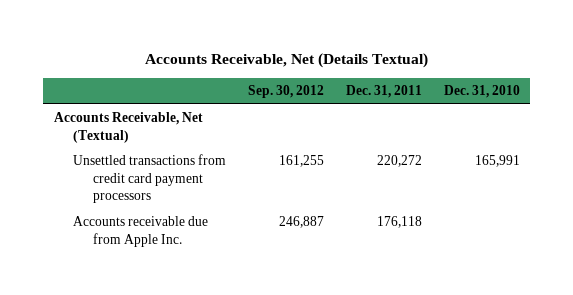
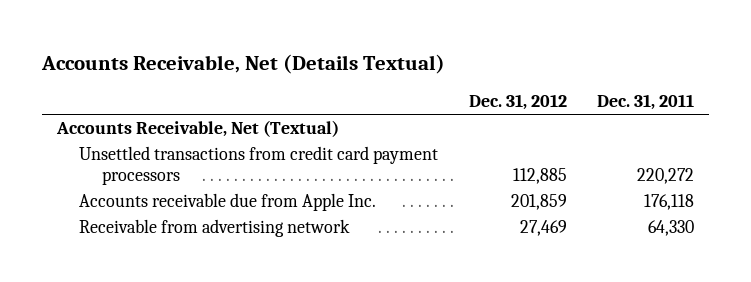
[248,85,325,99] Sep. 30, 2012 -> none
[443,85,520,99] Dec. 31, 2010 -> none
none -> [468,94,567,111] Dec. 31, 2012
none -> [79,219,351,238] Receivable from advertising network

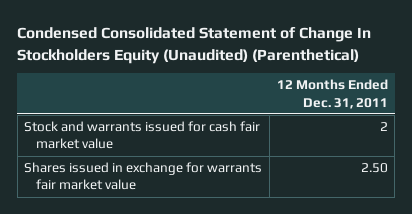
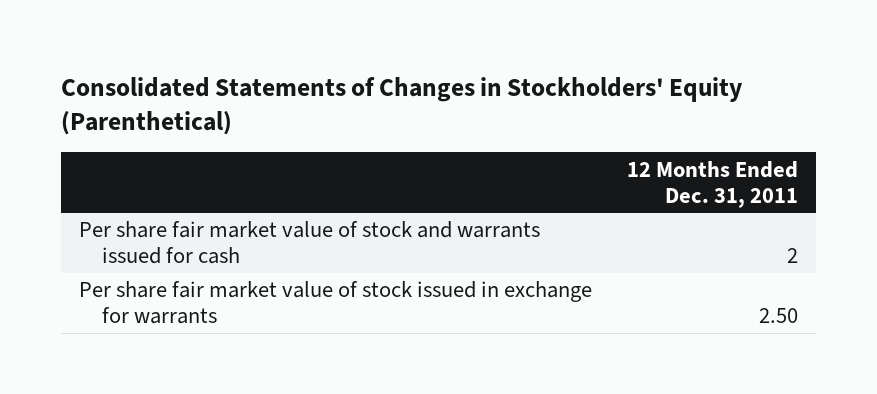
[17,27,372,64] Condensed Consolidated Statement of Change In Stockholders Equity (Unaudited) (Parenthetical) -> [60,76,742,136] Consolidated Statements of Changes in Stockholders' Equity (Parenthetical)
[24,121,261,150] Stock and warrants issued for cash fair market value -> [78,221,540,265] Per share fair market value of stock and warrants issued for cash
[24,162,263,191] Shares issued in exchange for warrants fair market value -> [78,281,592,325] Per share fair market value of stock issued in exchange for warrants

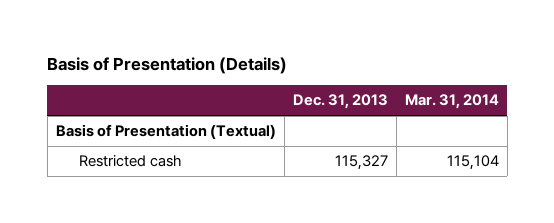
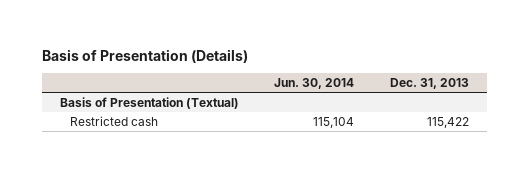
[404,94,499,110] Mar. 31, 2014 -> none
none -> [274,78,355,90] Jun. 30, 2014
[334,155,388,171] 115,327 -> [426,117,469,129] 115,422

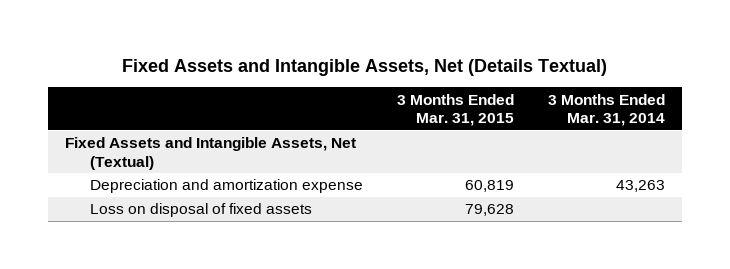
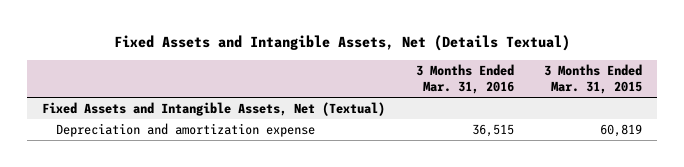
[548,93,666,127] 3 Months Ended Mar. 31, 2014 -> none
none -> [415,63,514,95] 3 Months Ended Mar. 31, 2016
[89,203,312,218] Loss on disposal of fixed assets -> none

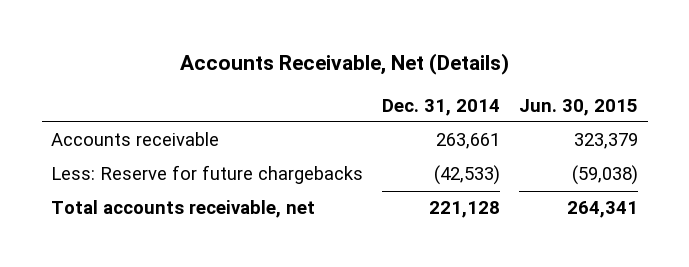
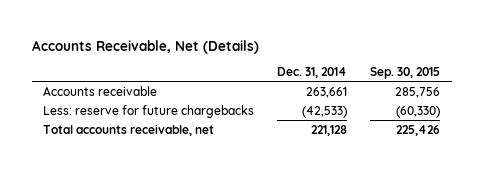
[519,98,639,116] Jun. 30, 2015 -> none
none -> [370,67,441,80] Sep. 30, 2015
[51,165,364,185] Less: Reserve for future chargebacks -> [43,104,255,118] Less: reserve for future chargebacks

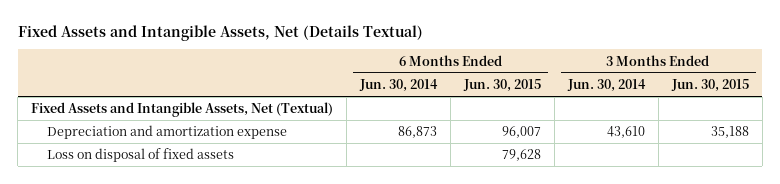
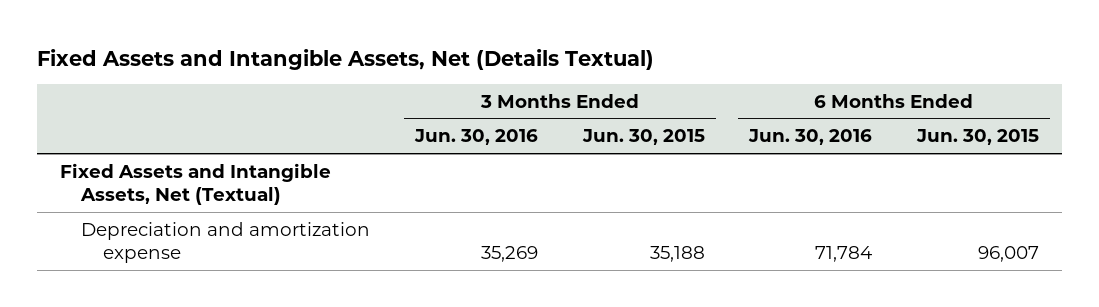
[359,79,439,93] Jun. 30, 2014 -> none
[567,79,647,93] Jun. 30, 2014 -> none
none -> [413,129,538,146] Jun. 30, 2016
none -> [748,129,873,146] Jun. 30, 2016
[46,148,234,163] Loss on disposal of fixed assets -> none

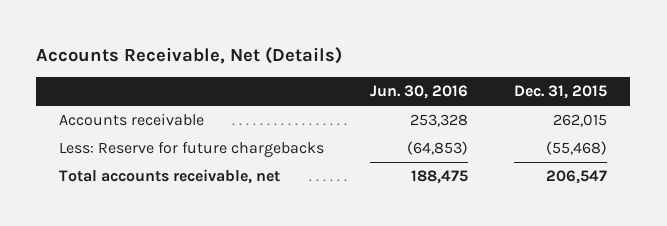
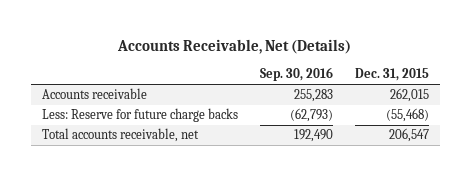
[370,85,469,100] Jun. 30, 2016 -> none
none -> [259,67,333,82] Sep. 30, 2016
[59,140,325,157] Less: Reserve for future chargebacks -> [41,108,238,123] Less: Reserve for future charge backs

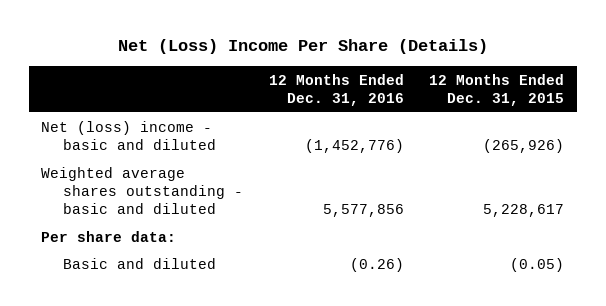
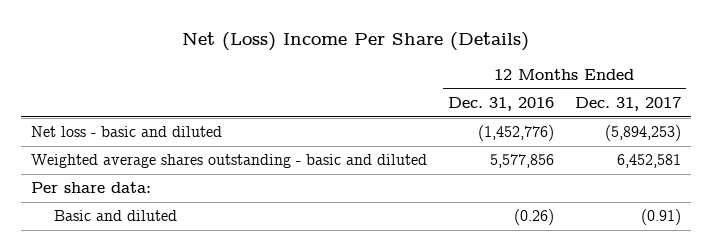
[429,73,565,106] 12 Months Ended Dec. 31, 2015 -> none
none -> [574,97,681,112] Dec. 31, 2017
[41,120,216,150] Net (loss) income - basic and diluted -> [31,126,223,138] Net loss - basic and diluted

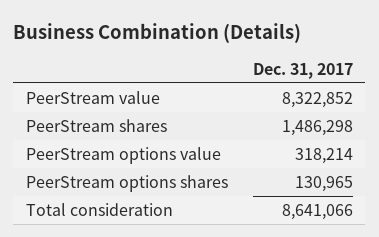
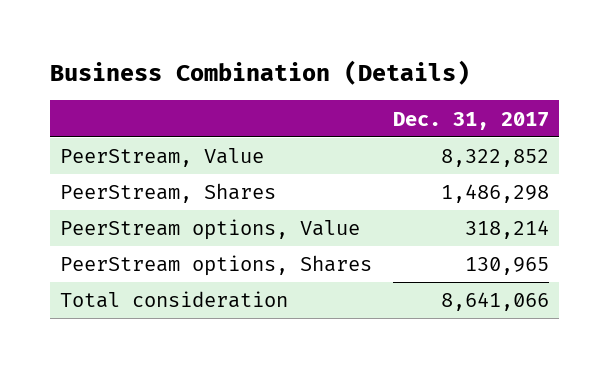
[25,90,160,104] PeerStream value -> [60,148,265,168] PeerStream, Value
[25,118,167,132] PeerStream shares -> [60,183,277,204] PeerStream, Shares
[25,146,221,164] PeerStream options value -> [60,219,361,241] PeerStream options, Value
[25,174,228,192] PeerStream options shares -> [60,255,373,277] PeerStream options, Shares

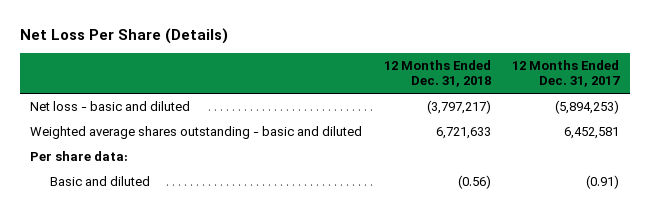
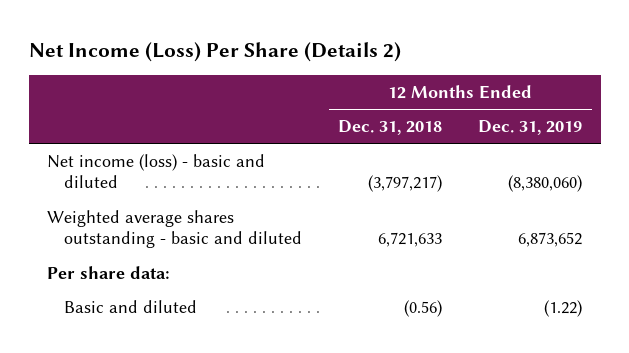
[19,27,228,44] Net Loss Per Share (Details) -> [28,41,401,62] Net Income (Loss) Per Share (Details 2)
[512,60,621,88] 12 Months Ended Dec. 31, 2017 -> none
none -> [478,119,583,135] Dec. 31, 2019
[30,101,191,112] Net loss - basic and diluted -> [47,153,266,189] Net income (loss) - basic and diluted

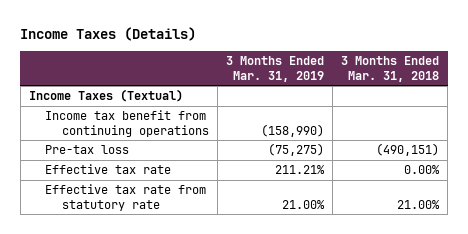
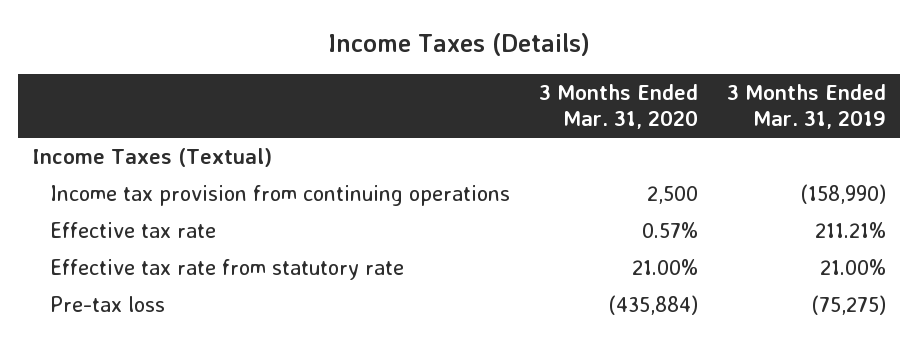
[341,56,440,82] 3 Months Ended Mar. 31, 2018 -> none
none -> [538,84,698,130] 3 Months Ended Mar. 31, 2020
[45,110,209,137] Income tax benefit from continuing operations -> [50,184,511,206] Income tax provision from continuing operations
[45,145,130,155] Pre-tax loss -> [50,295,166,312] Pre-tax loss

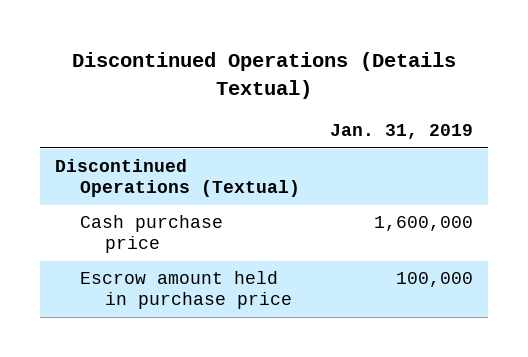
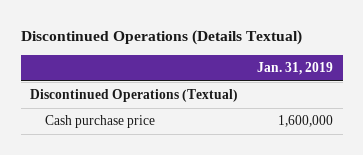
[79,271,292,310] Escrow amount held in purchase price -> none

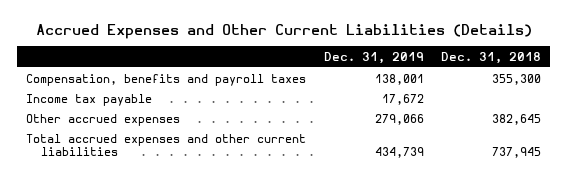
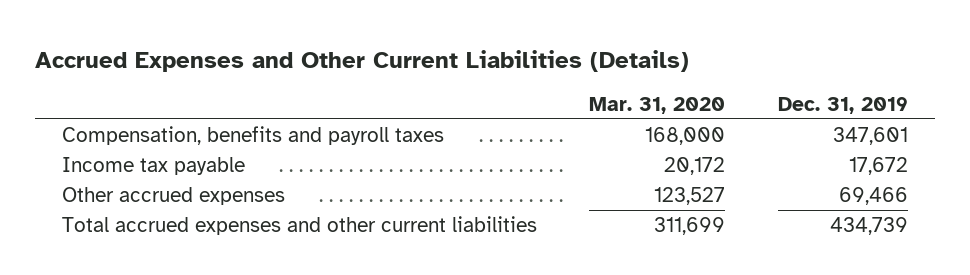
[441,52,542,65] Dec. 31, 2018 -> none
none -> [589,97,726,115] Mar. 31, 2020
[374,73,424,85] 138,001 -> [833,127,909,146] 347,601
[374,113,424,125] 279,066 -> [839,187,909,206] 69,466

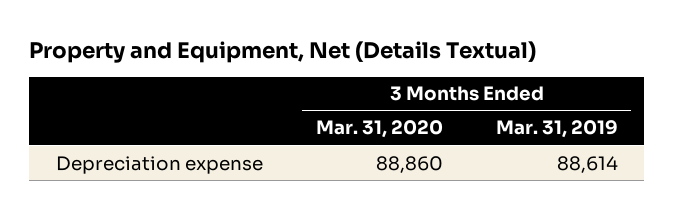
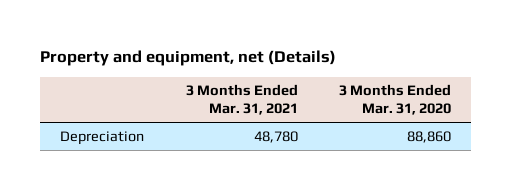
[29,41,537,64] Property and Equipment, Net (Details Textual) -> [39,50,336,67] Property and equipment, net (Details)
[495,120,618,139] Mar. 31, 2019 -> none
none -> [185,84,298,116] 3 Months Ended Mar. 31, 2021
[55,155,263,174] Depreciation expense -> [60,131,145,146] Depreciation

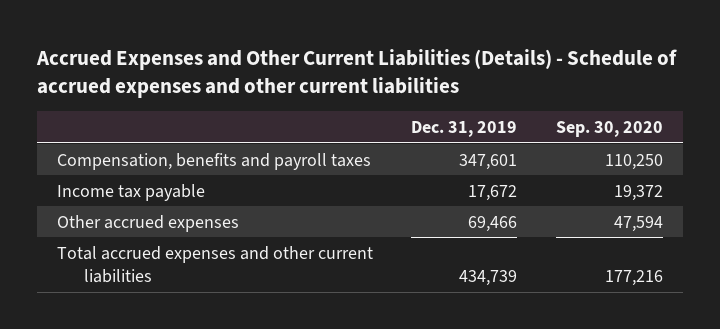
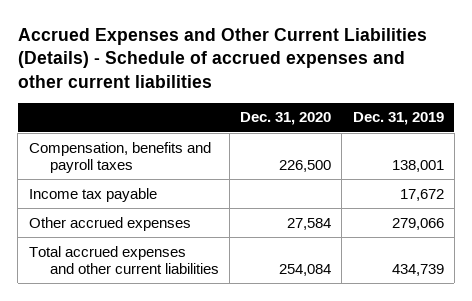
[556,120,664,137] Sep. 30, 2020 -> none
none -> [240,112,332,126] Dec. 31, 2020
[459,153,518,170] 347,601 -> [391,159,444,172] 138,001
[468,215,518,232] 69,466 -> [391,217,444,230] 279,066

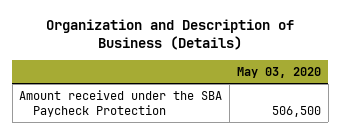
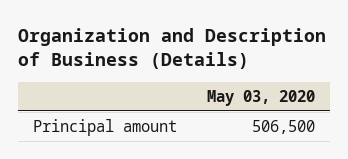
[19,90,223,117] Amount received under the SBA Paycheck Protection -> [32,118,177,136] Principal amount

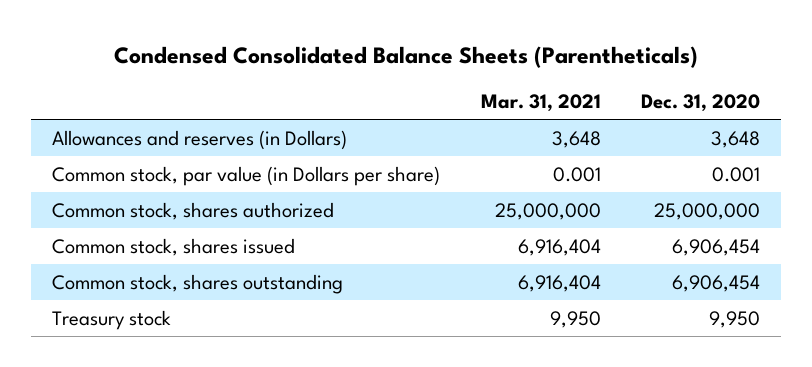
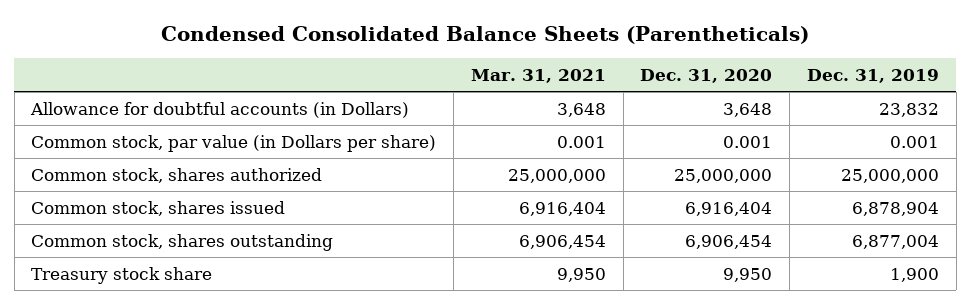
none -> [806,68,939,83] Dec. 31, 2019
[51,129,347,150] Allowances and reserves (in Dollars) -> [30,101,410,118] Allowance for doubtful accounts (in Dollars)
[672,238,761,256] 6,906,454 -> [685,201,773,216] 6,916,404
[517,274,601,292] 6,916,404 -> [518,234,606,249] 6,906,454
[51,309,171,330] Treasury stock -> [31,266,213,284] Treasury stock share

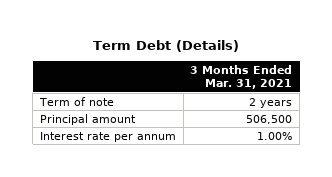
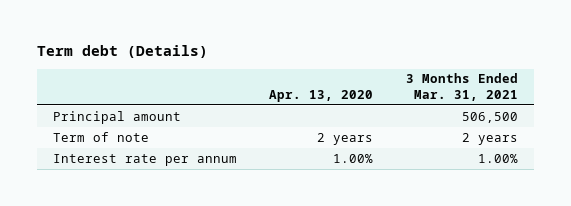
[93,39,240,52] Term Debt (Details) -> [36,45,208,59] Term debt (Details)
none -> [269,89,374,102] Apr. 13, 2020
[38,96,114,106] Term of note -> [53,131,150,142] Term of note

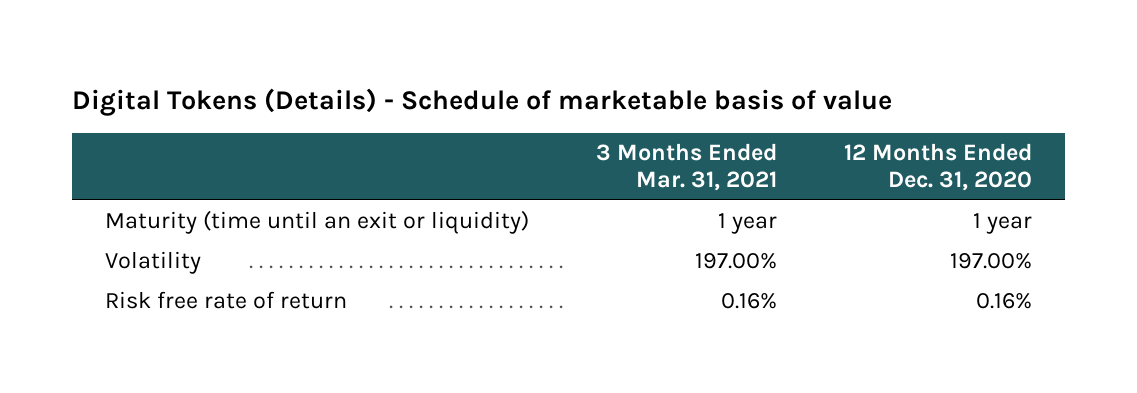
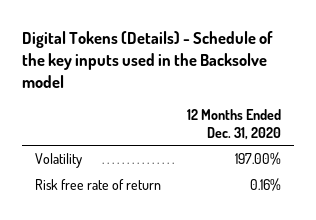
[72,87,893,116] Digital Tokens (Details) - Schedule of marketable basis of value -> [21,30,273,88] Digital Tokens (Details) - Schedule of the key inputs used in the Backsolve model
[596,142,778,192] 3 Months Ended Mar. 31, 2021 -> none
[105,210,530,235] Maturity (time until an exit or liquidity) -> none

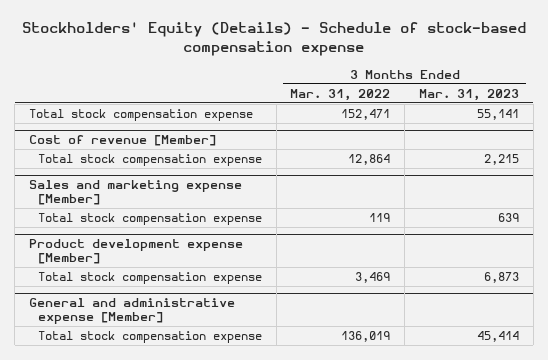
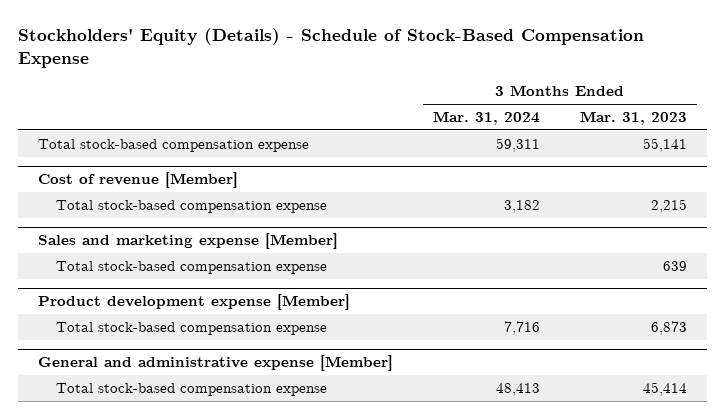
[21,22,526,57] Stockholders' Equity (Details) - Schedule of stock-based compensation expense -> [18,28,645,68] Stockholders' Equity (Details) - Schedule of Stock-Based Compensation Expense
[290,88,391,101] Mar. 31, 2022 -> none
none -> [433,111,541,126] Mar. 31, 2024
[28,109,253,122] Total stock compensation expense -> [38,138,310,152] Total stock-based compensation expense
[38,154,263,167] Total stock compensation expense -> [56,199,328,213] Total stock-based compensation expense
[38,213,263,226] Total stock compensation expense -> [56,260,328,274] Total stock-based compensation expense
[38,272,263,285] Total stock compensation expense -> [56,321,328,335] Total stock-based compensation expense
[38,331,263,344] Total stock compensation expense -> [56,382,328,396] Total stock-based compensation expense

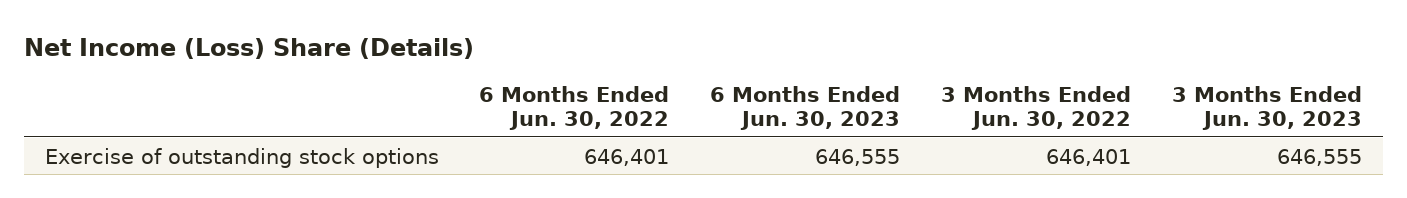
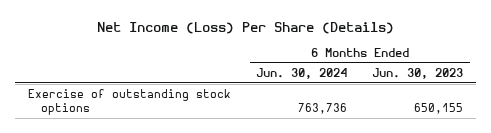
[24,37,475,59] Net Income (Loss) Share (Details) -> [96,22,394,35] Net Income (Loss) Per Share (Details)
[479,85,670,130] 6 Months Ended Jun. 30, 2022 -> none
[941,85,1132,130] 3 Months Ended Jun. 30, 2022 -> none
[1172,85,1363,130] 3 Months Ended Jun. 30, 2023 -> none
none -> [256,67,348,79] Jun. 30, 2024
[815,148,901,166] 646,555 -> [414,103,464,115] 650,155

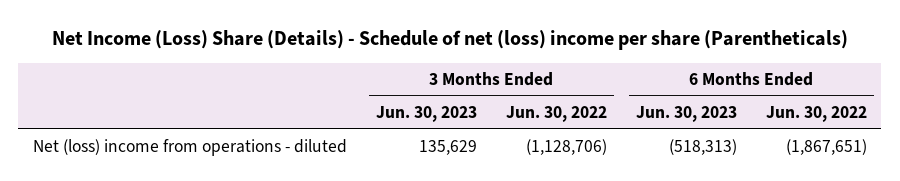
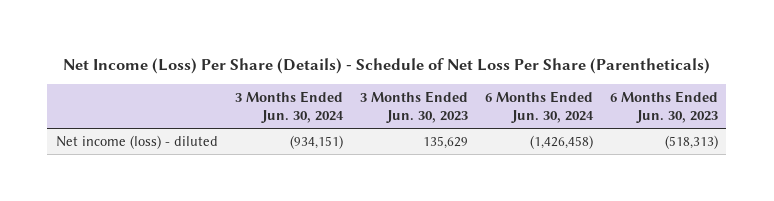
[51,30,848,51] Net Income (Loss) Share (Details) - Schedule of net (loss) income per share (Parentheticals) -> [62,57,710,74] Net Income (Loss) Per Share (Details) - Schedule of Net Loss Per Share (Parentheticals)
[505,105,607,122] Jun. 30, 2022 -> none
[765,105,867,122] Jun. 30, 2022 -> none
none -> [234,90,344,124] 3 Months Ended Jun. 30, 2024
none -> [484,90,594,124] 6 Months Ended Jun. 30, 2024
[32,139,347,157] Net (loss) income from operations - diluted -> [55,135,218,150] Net income (loss) - diluted

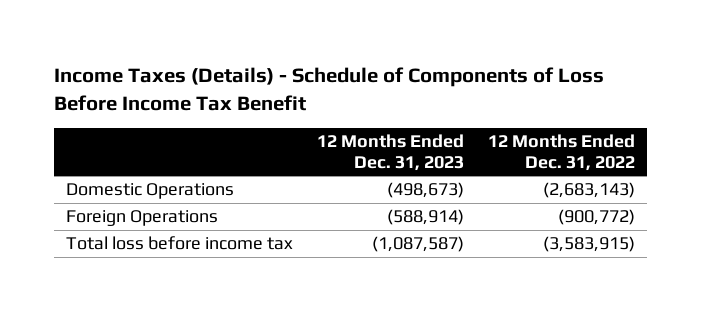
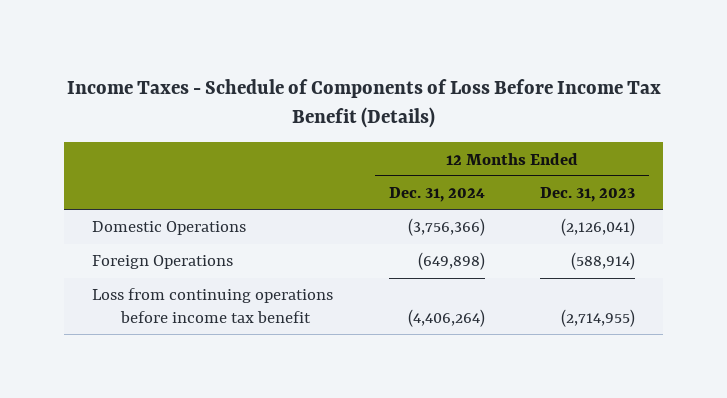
[54,66,605,111] Income Taxes (Details) - Schedule of Components of Loss Before Income Tax Benefit -> [66,78,661,129] Income Taxes - Schedule of Components of Loss Before Income Tax Benefit (Details)
[487,134,635,171] 12 Months Ended Dec. 31, 2022 -> none
none -> [388,187,485,203] Dec. 31, 2024
[387,182,465,199] (498,673) -> [561,218,636,237] (2,126,041)
[66,236,294,251] Total loss before income tax -> [91,288,333,323] Loss from continuing operations before income tax benefit
[372,236,465,253] (1,087,587) -> [561,308,636,327] (2,714,955)

